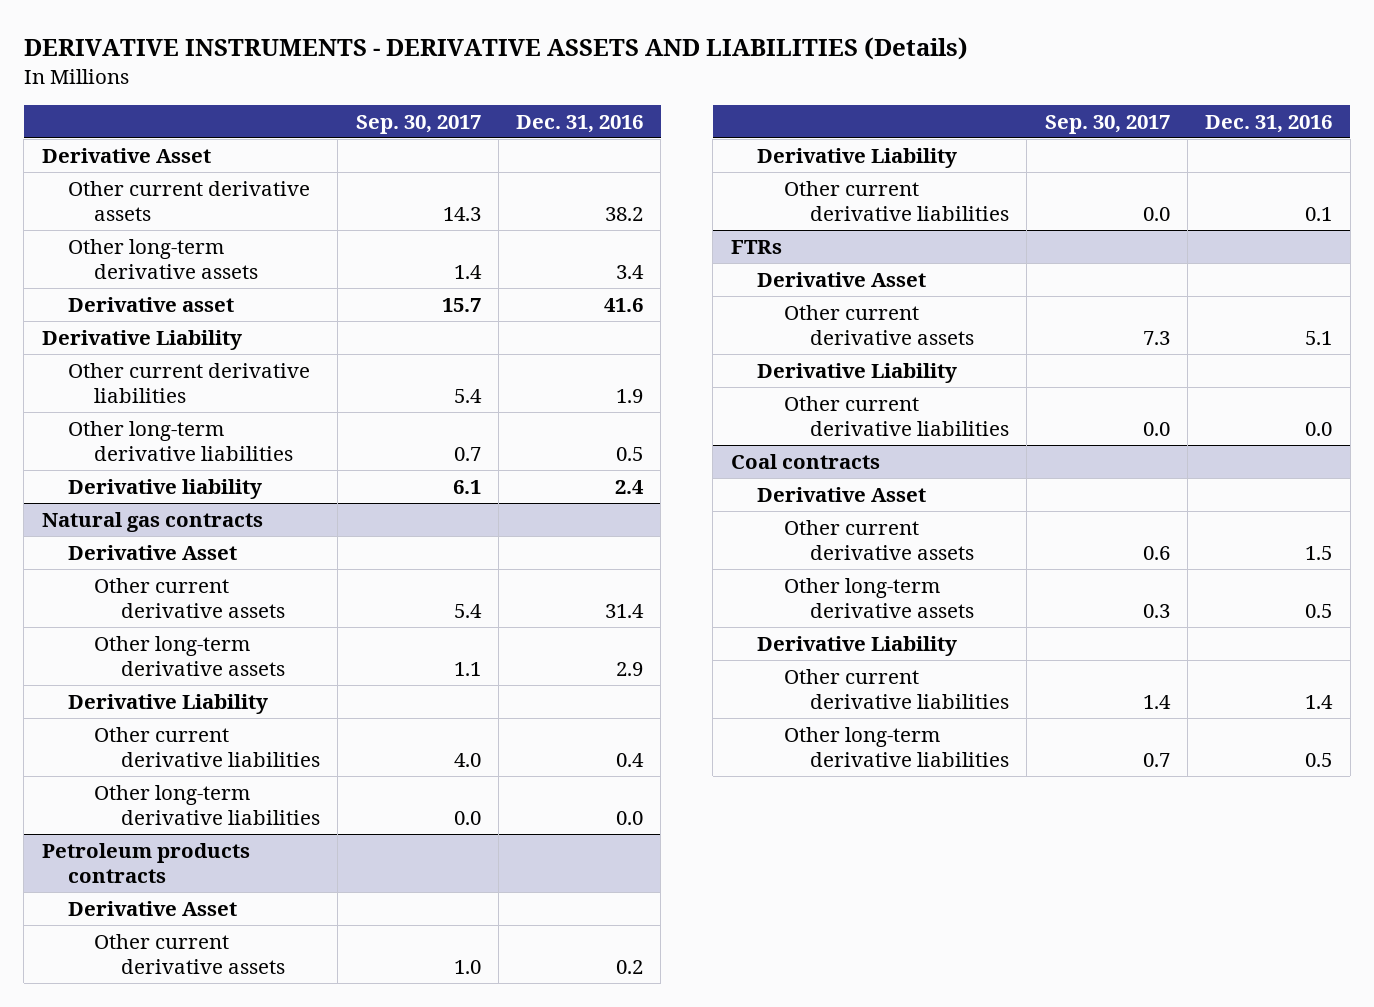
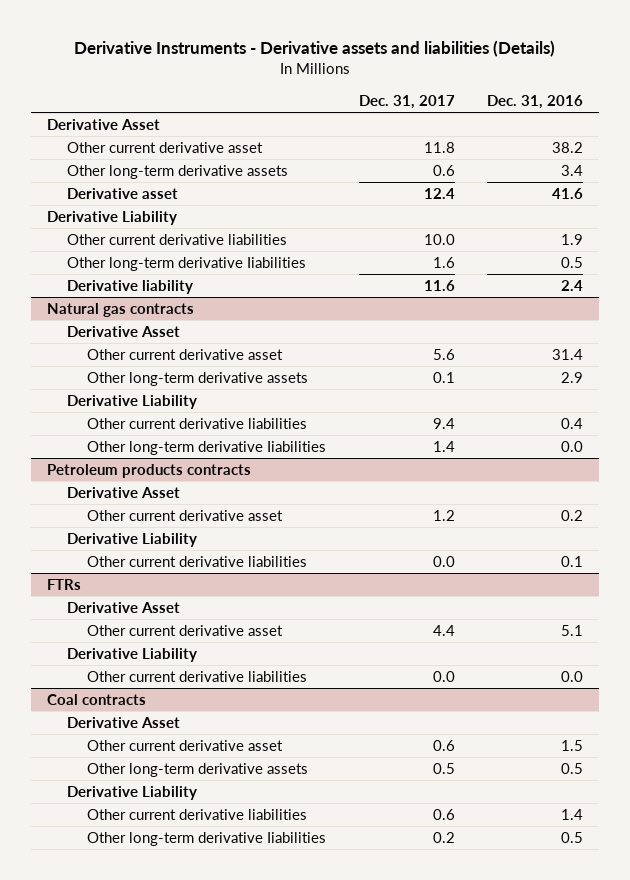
[23,36,968,60] DERIVATIVE INSTRUMENTS - DERIVATIVE ASSETS AND LIABILITIES (Details) -> [73,39,555,57] Derivative Instruments - Derivative assets and liabilities (Details)
[355,114,481,134] Sep. 30, 2017 -> none
none -> [358,94,455,109] Dec. 31, 2017
[68,181,311,221] Other current derivative assets -> [67,142,264,154] Other current derivative asset
[68,421,294,461] Other long-term derivative liabilities -> [67,257,307,272] Other long-term derivative Iiabilities
[94,578,285,618] Other current derivative assets -> [87,349,284,361] Other current derivative asset
[94,785,320,825] Other long-term derivative liabilities -> [87,441,327,456] Other long-term derivative Iiabilities
[94,934,285,974] Other current derivative assets -> [87,510,284,522] Other current derivative asset
[783,305,974,345] Other current derivative assets -> [87,625,284,637] Other current derivative asset
[783,520,974,560] Other current derivative assets -> [87,740,284,752] Other current derivative asset
[783,727,1009,767] Other long-term derivative liabilities -> [87,832,327,847] Other long-term derivative Iiabilities

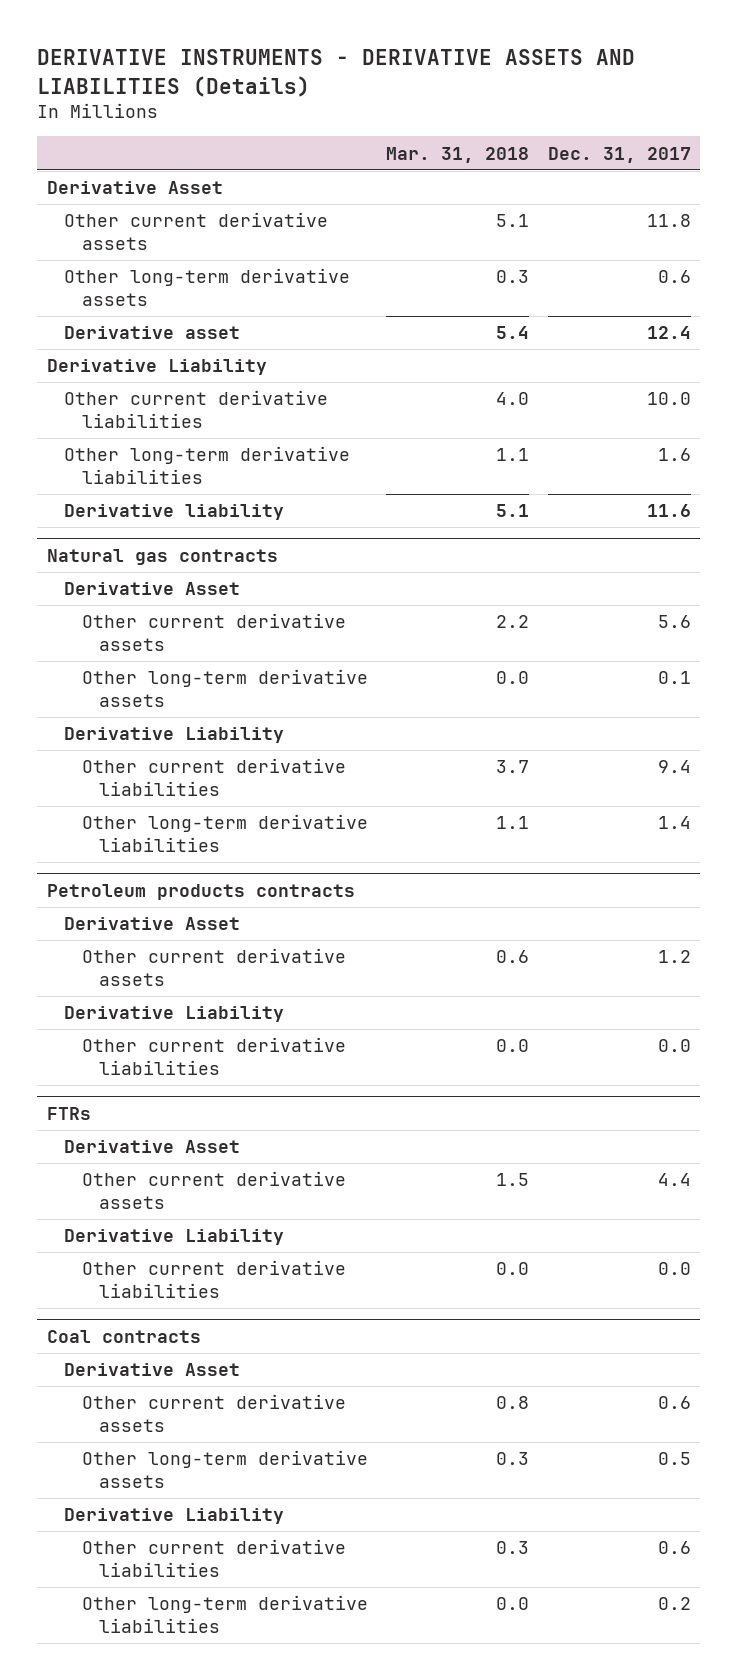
[73,39,555,57] Derivative Instruments - Derivative assets and liabilities (Details) -> [37,49,636,97] DERIVATIVE INSTRUMENTS - DERIVATIVE ASSETS AND LIABILITIES (Details)
[486,94,583,109] Dec. 31, 2016 -> none
none -> [386,146,530,163] Mar. 31, 2018
[67,142,264,154] Other current derivative asset -> [64,212,329,251] Other current derivative assets
[67,257,307,272] Other long-term derivative Iiabilities -> [64,446,351,485] Other long-term derivative liabilities
[87,349,284,361] Other current derivative asset -> [81,613,346,652] Other current derivative assets
[87,441,327,456] Other long-term derivative Iiabilities -> [81,814,368,853] Other long-term derivative liabilities
[87,510,284,522] Other current derivative asset -> [81,948,346,987] Other current derivative assets
[87,625,284,637] Other current derivative asset -> [81,1171,346,1210] Other current derivative assets
[87,740,284,752] Other current derivative asset -> [81,1394,346,1433] Other current derivative assets
[87,832,327,847] Other long-term derivative Iiabilities -> [81,1595,368,1634] Other long-term derivative liabilities

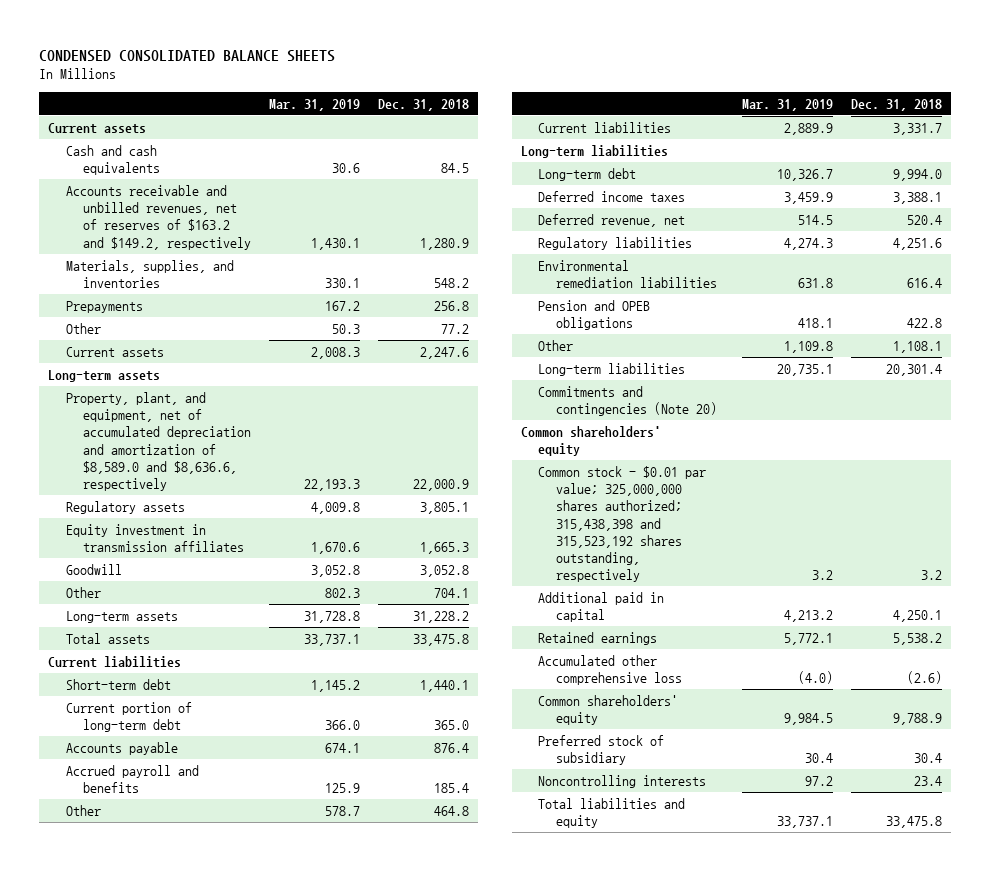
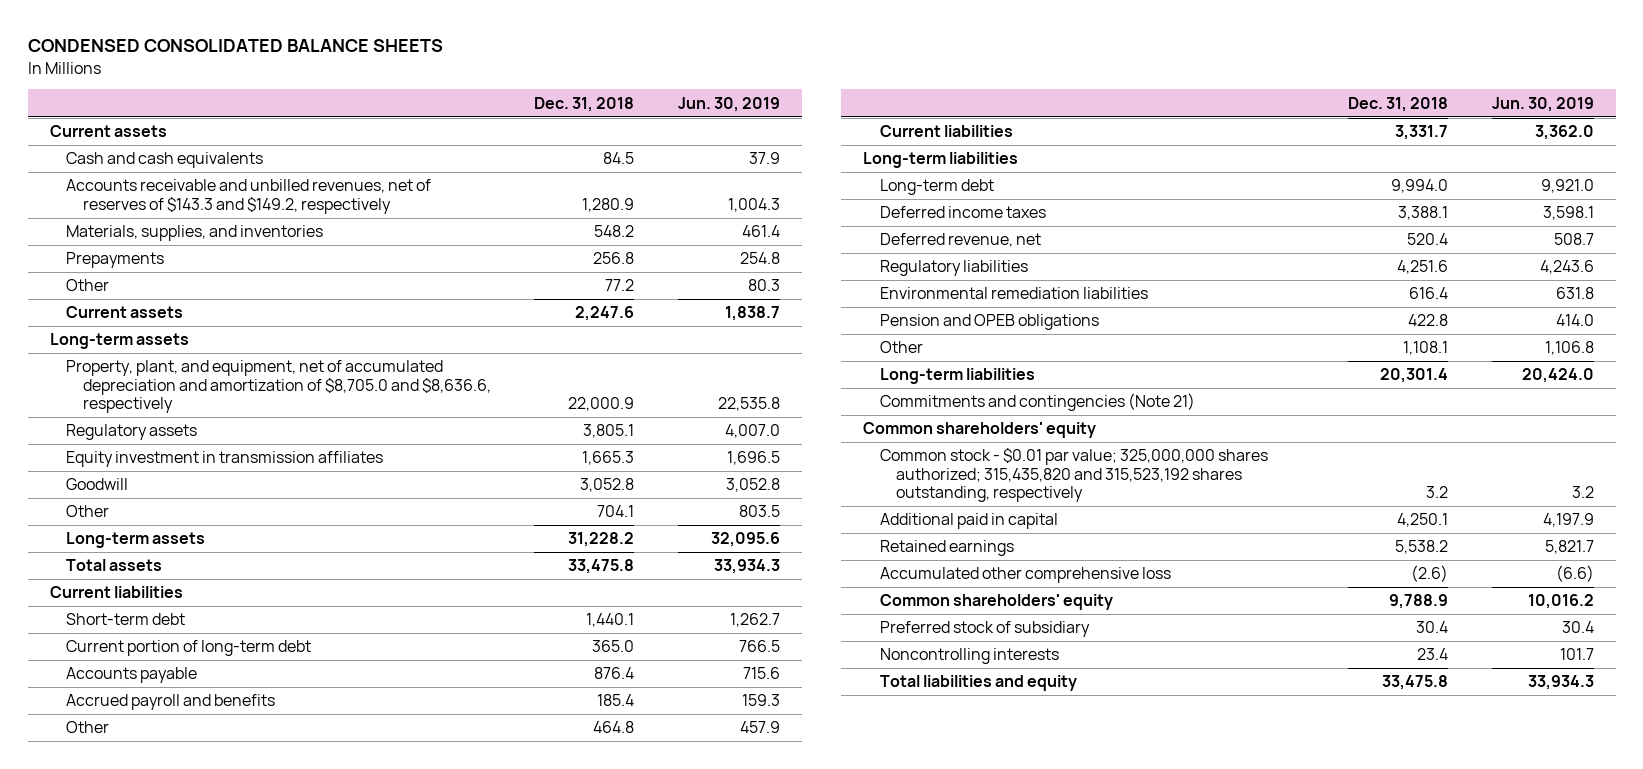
[269,98,361,111] Mar. 31, 2019 -> none
none -> [677,96,780,112] Jun. 30, 2019
[65,184,252,250] Accounts receivable and unbilled revenues, net of reserves of $163.2 and $149.2, respectively -> [66,179,432,214] Accounts receivable and unbilled revenues, net of reserves of $143.3 and $149.2, respectively
[65,391,252,491] Property, plant, and equipment, net of accumulated depreciation and amortization of $8,589.0 and $8,636.6, respectively -> [66,360,491,414] Property, plant, and equipment, net of accumulated depreciation and amortization of $8,705.0 and $8,636.6, respectively
[538,385,717,417] Commitments and contingencies (Note 20) -> [879,393,1195,412] Commitments and contingencies (Note 21)
[538,465,707,583] Common stock - $0.01 par value; 325,000,000 shares authorized; 315,438,398 and 315,523,192 shares outstanding, respectively -> [879,448,1268,503] Common stock - $0.01 par value; 325,000,000 shares authorized; 315,435,820 and 315,523,192 shares outstanding, respectively

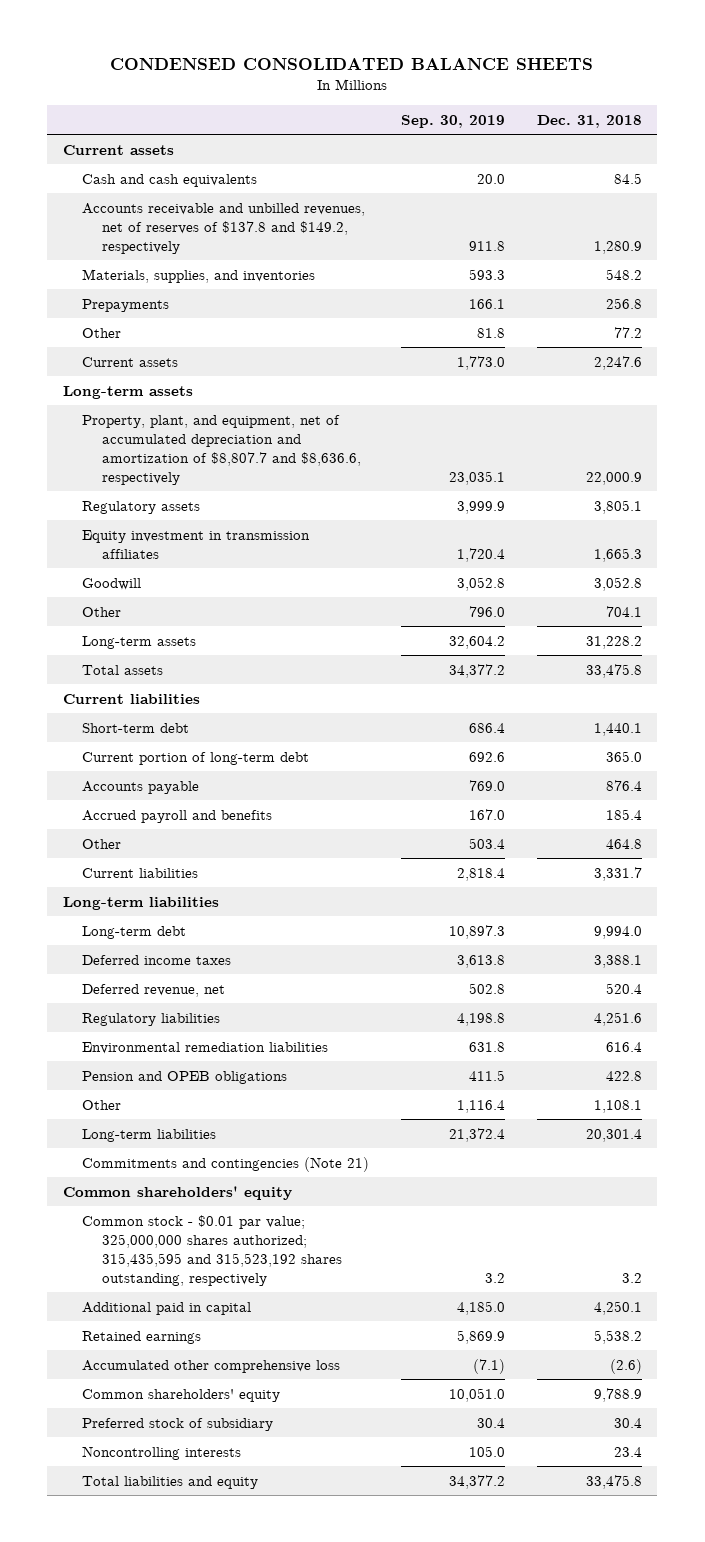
[677,96,780,112] Jun. 30, 2019 -> none
none -> [401,114,506,128] Sep. 30, 2019
[66,179,432,214] Accounts receivable and unbilled revenues, net of reserves of $143.3 and $149.2, respectively -> [82,202,366,254] Accounts receivable and unbilled revenues, net of reserves of $137.8 and $149.2, respectively
[66,360,491,414] Property, plant, and equipment, net of accumulated depreciation and amortization of $8,705.0 and $8,636.6, respectively -> [82,414,361,485] Property, plant, and equipment, net of accumulated depreciation and amortization of $8,807.7 and $8,636.6, respectively
[879,448,1268,503] Common stock - $0.01 par value; 325,000,000 shares authorized; 315,435,820 and 315,523,192 shares outstanding, respectively -> [82,1214,342,1286] Common stock - $0.01 par value; 325,000,000 shares authorized; 315,435,595 and 315,523,192 shares outstanding, respectively

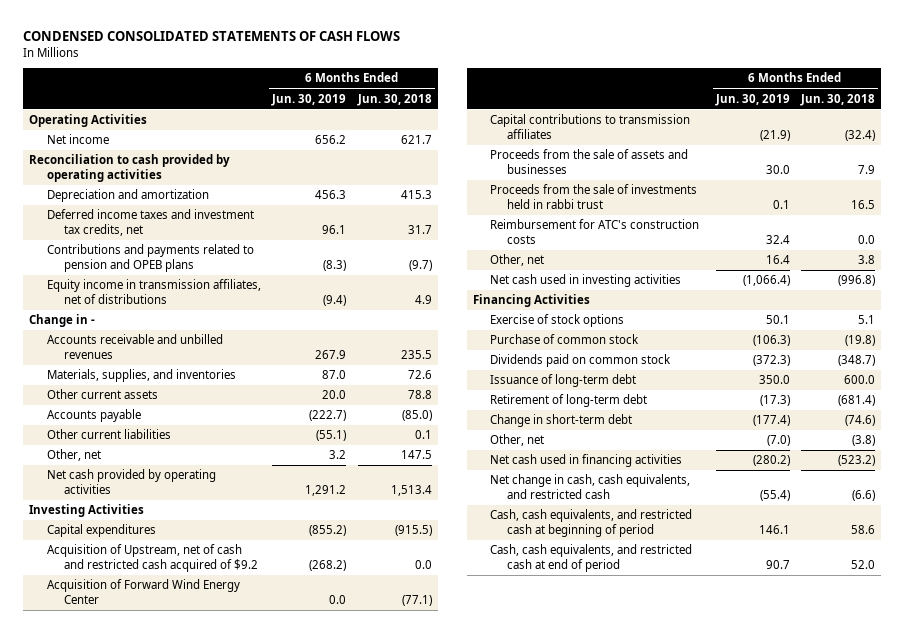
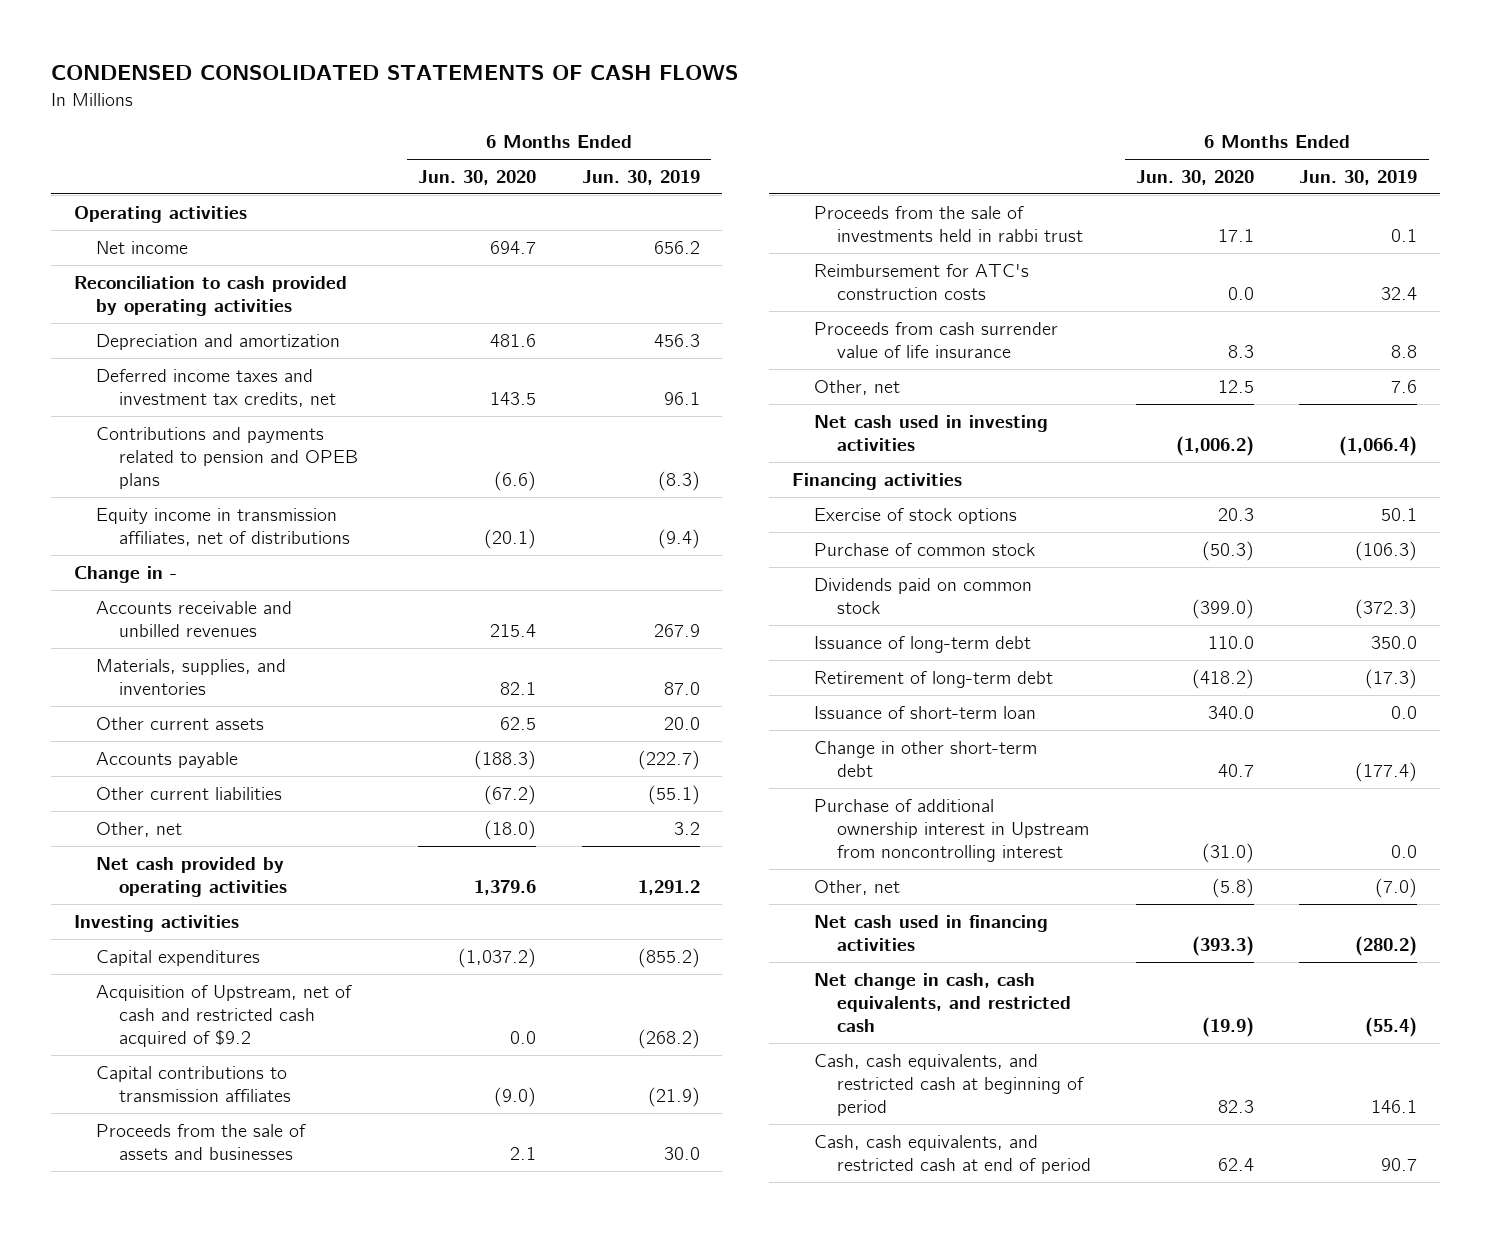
[357,93,433,106] Jun. 30, 2018 -> none
none -> [418,170,537,186] Jun. 30, 2020
[29,114,148,128] Operating Activities -> [74,205,248,223] Operating activities
[29,504,145,518] Investing Activities -> [74,914,240,932] Investing activities
[46,579,240,604] Acquisition of Forward Wind Energy Center -> none
none -> [814,321,1059,358] Proceeds from cash surrender value of life insurance
[765,255,790,265] 16.4 -> [1391,379,1418,393] 7.6
[472,294,590,308] Financing Activities -> [791,472,962,490] Financing activities
none -> [814,705,1037,719] Issuance of short-term loan
[489,414,632,428] Change in short-term debt -> [814,740,1038,777] Change in other short-term debt
none -> [814,798,1089,863] Purchase of additional ownership interest in Upstream from noncontrolling interest

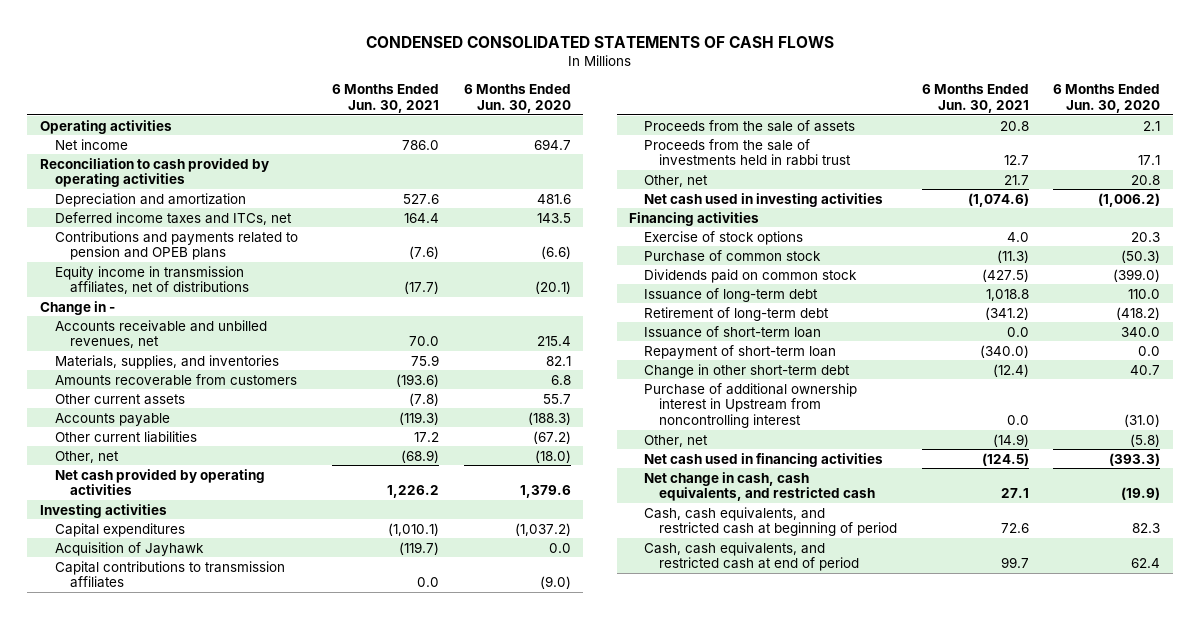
[581,170,700,186] Jun. 30, 2019 -> none
none -> [332,84,440,113] 6 Months Ended Jun. 30, 2021
[96,368,336,407] Deferred income taxes and investment tax credits, net -> [54,211,292,225] Deferred income taxes and ITCs, net
[96,600,293,637] Accounts receivable and unbilled revenues -> [54,319,267,349] Accounts receivable and unbilled revenues, net
none -> [54,373,297,386] Amounts recoverable from customers
[500,716,537,730] 62.5 -> [542,393,571,404] 55.7
[96,984,353,1048] Acquisition of Upstream, net of cash and restricted cash acquired of $9.2 -> none
none -> [54,541,204,556] Acquisition of Jayhawk
[96,1123,307,1160] Proceeds from the sale of assets and businesses -> [643,119,855,132] Proceeds from the sale of assets
[814,263,1030,300] Reimbursement for ATC's construction costs -> none
[814,321,1059,358] Proceeds from cash surrender value of life insurance -> none
[1218,379,1255,393] 12.5 -> [1131,174,1161,185] 20.8
none -> [643,344,836,359] Repayment of short-term loan

